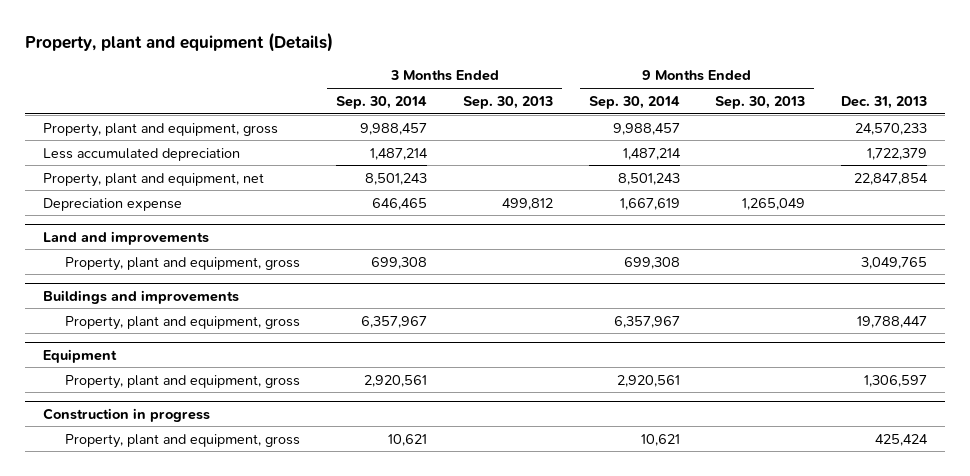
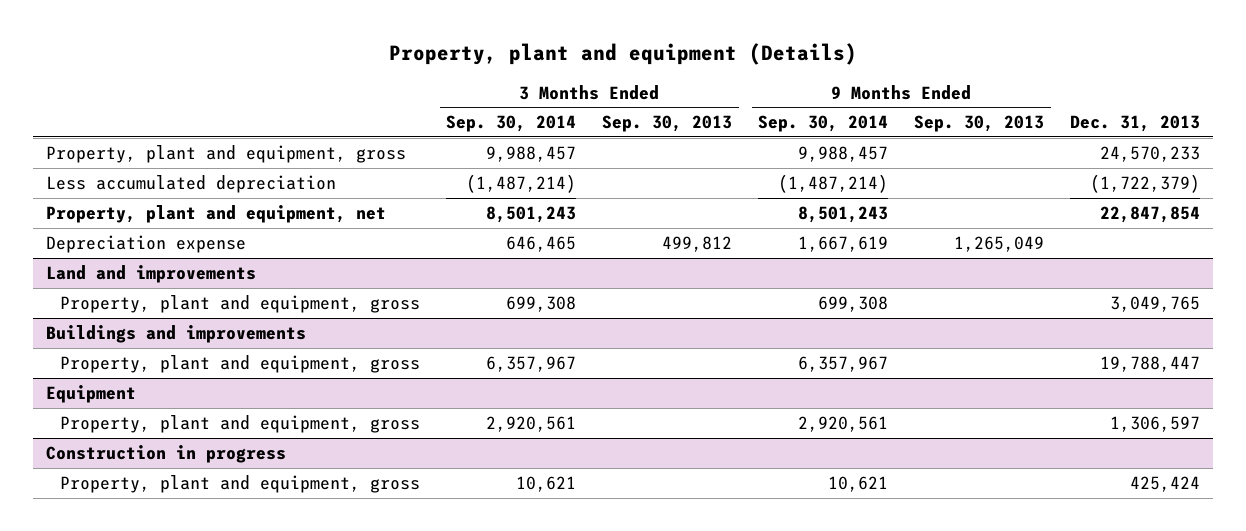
[370,147,429,160] 1,487,214 -> [466,173,577,193] (1,487,214)
[622,147,681,160] 1,487,214 -> [778,173,889,193] (1,487,214)
[867,147,928,160] 1,722,379 -> [1090,173,1201,193] (1,722,379)

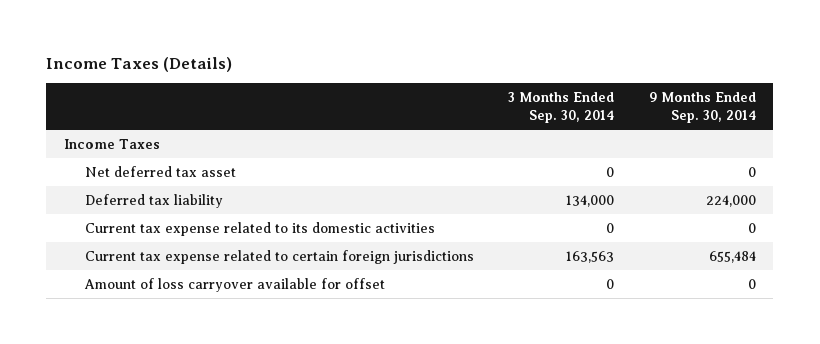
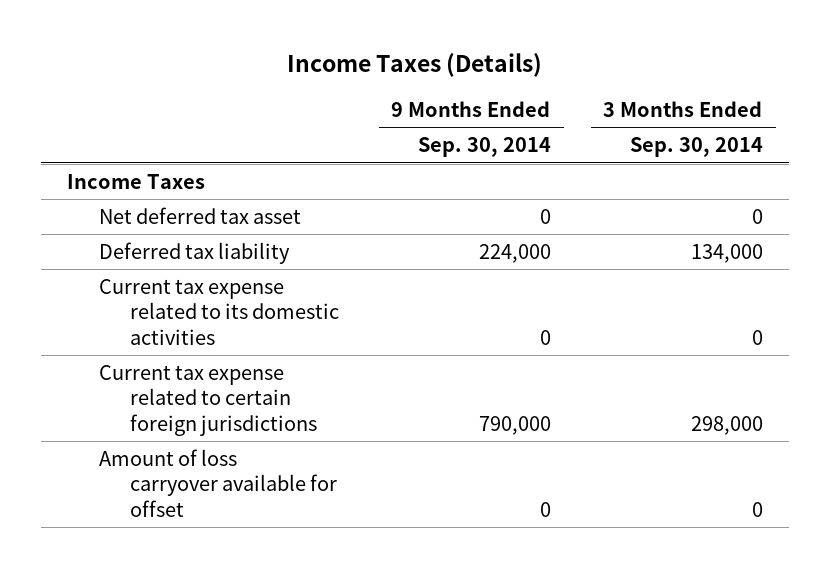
[566,251,615,264] 163,563 -> [690,415,763,435] 298,000
[708,251,756,264] 655,484 -> [478,415,551,435] 790,000

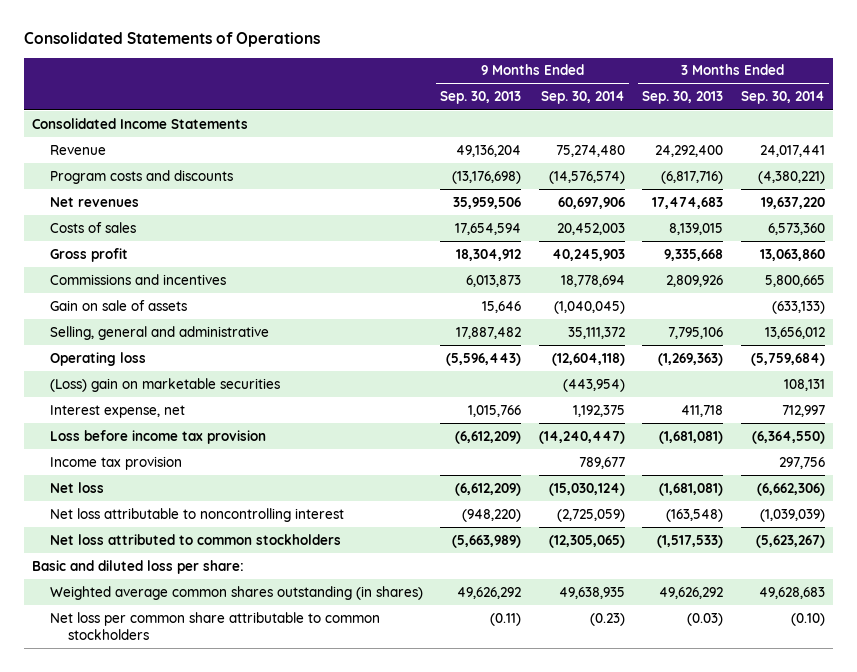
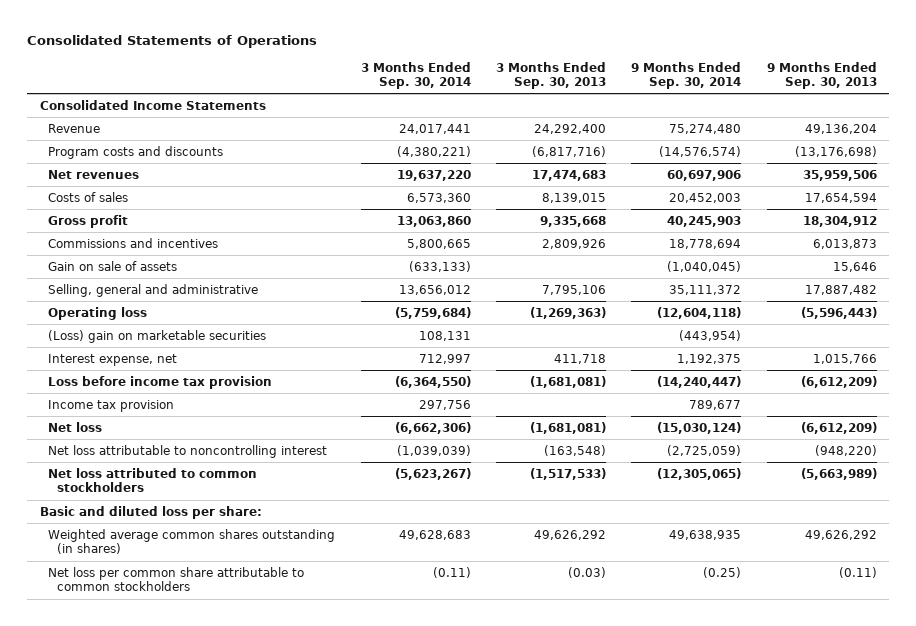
[589,612,625,626] (0.23) -> [703,566,742,578] (0.25)
[790,612,825,626] (0.10) -> [432,566,471,578] (0.11)

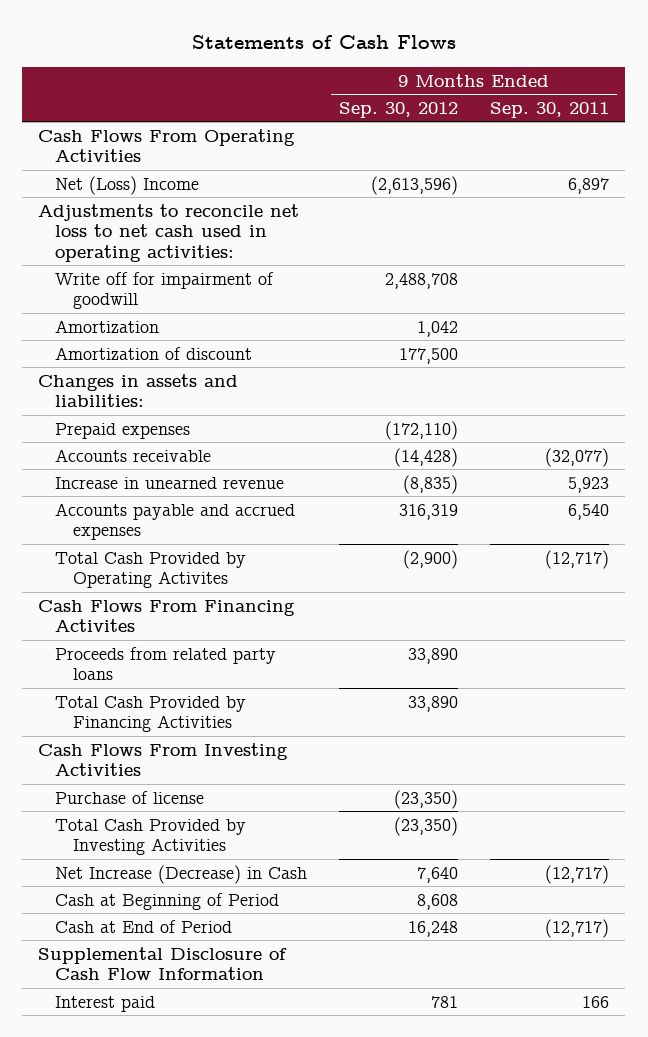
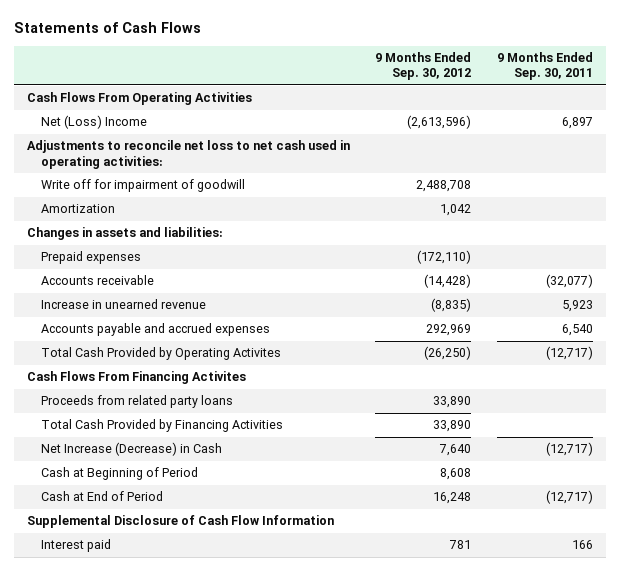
[55,346,253,360] Amortization of discount -> none
[399,503,459,520] 316,319 -> [426,324,472,337] 292,969
[403,549,459,569] (2,900) -> [424,346,472,361] (26,250)
[38,742,289,777] Cash Flows From Investing Activities -> none
[55,790,205,804] Purchase of license -> none
[55,818,247,856] Total Cash Provided by Investing Activities -> none

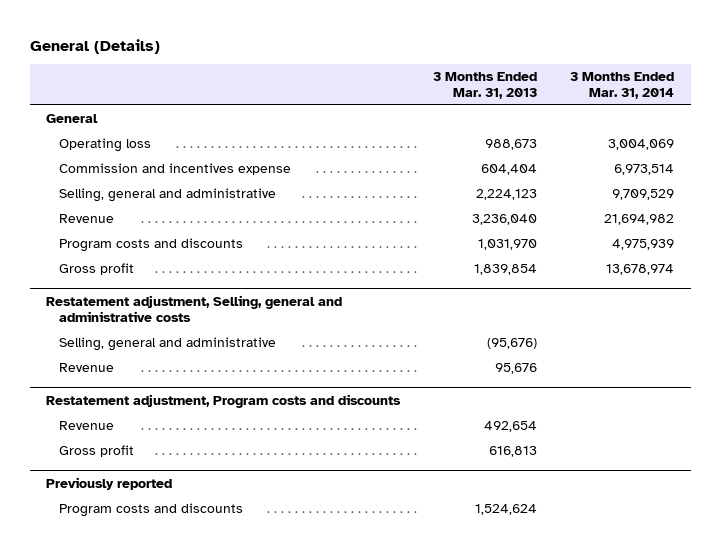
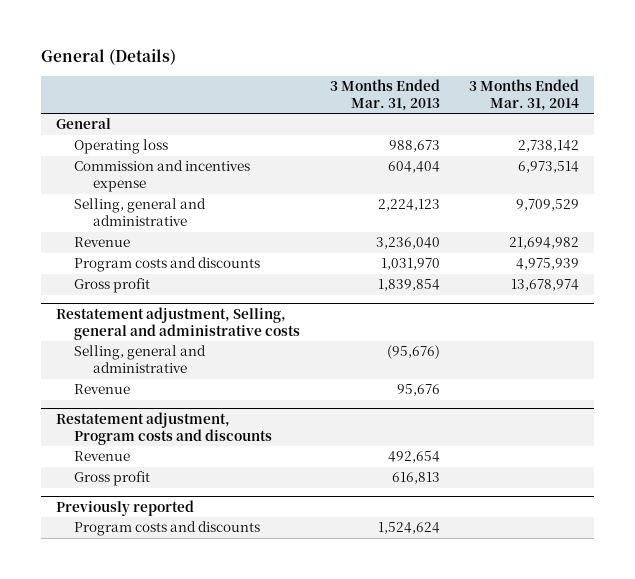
[608,139,675,151] 3,004,069 -> [518,140,580,153] 2,738,142

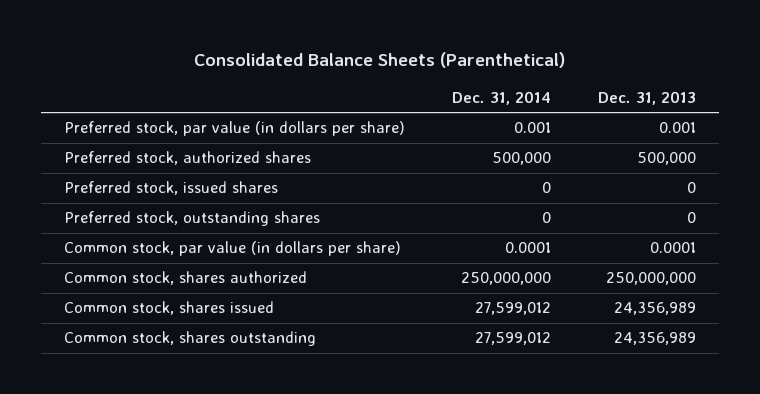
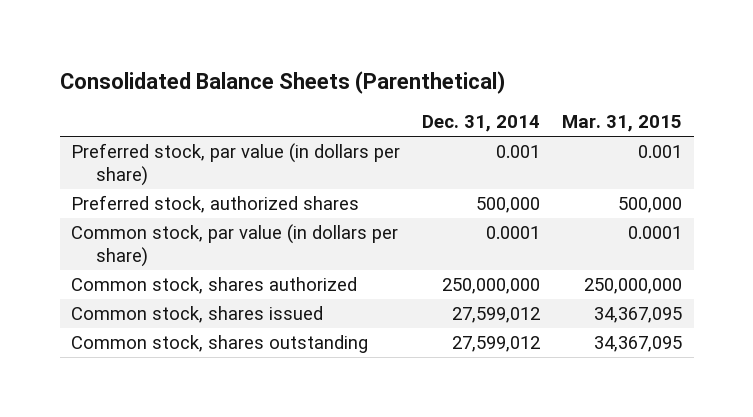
[597,91,696,106] Dec. 31, 2013 -> none
none -> [562,115,683,133] Mar. 31, 2015
[64,181,279,196] Preferred stock, issued shares -> none
[64,211,321,227] Preferred stock, outstanding shares -> none

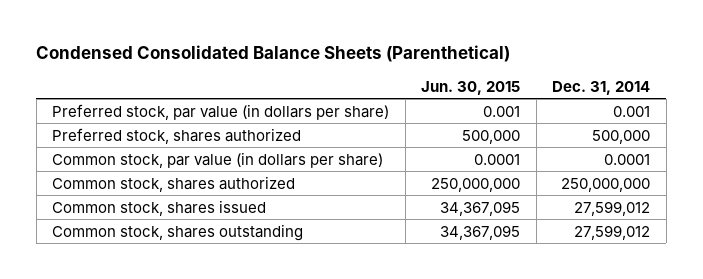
[59,70,505,94] Consolidated Balance Sheets (Parenthetical) -> [36,45,511,63] Condensed Consolidated Balance Sheets (Parenthetical)
[562,115,683,133] Mar. 31, 2015 -> none
none -> [421,80,521,95] Jun. 30, 2015
[71,195,360,214] Preferred stock, authorized shares -> [52,127,302,144] Preferred stock, shares authorized

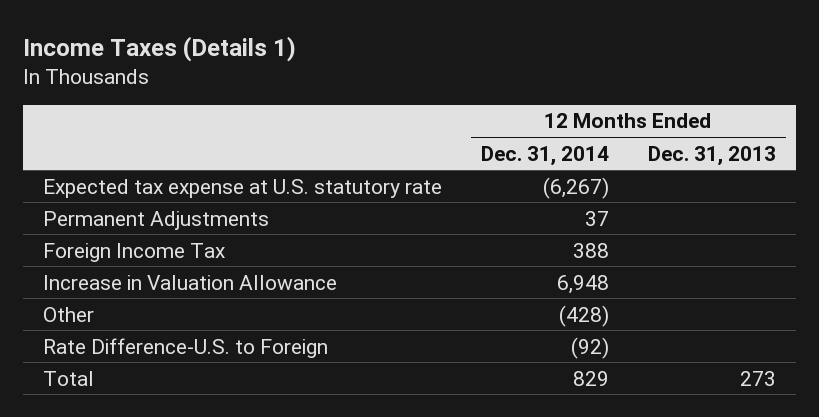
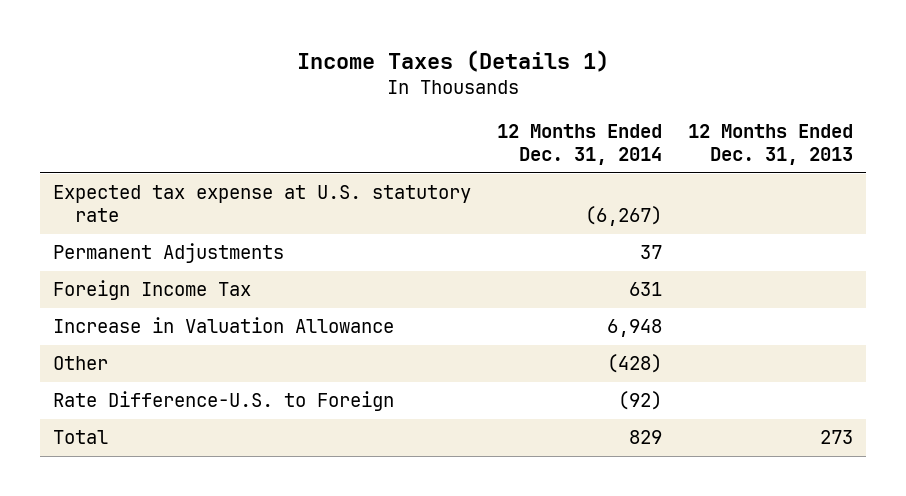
[572,242,609,258] 388 -> [628,282,662,297] 631

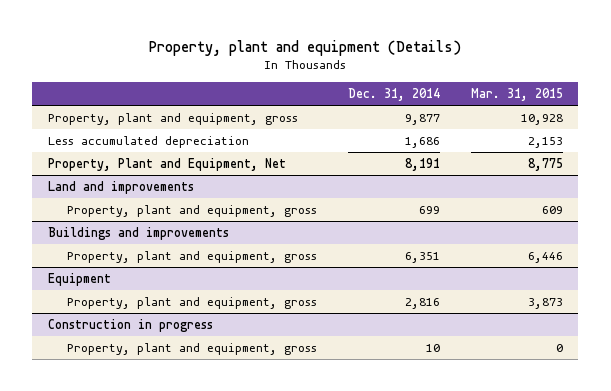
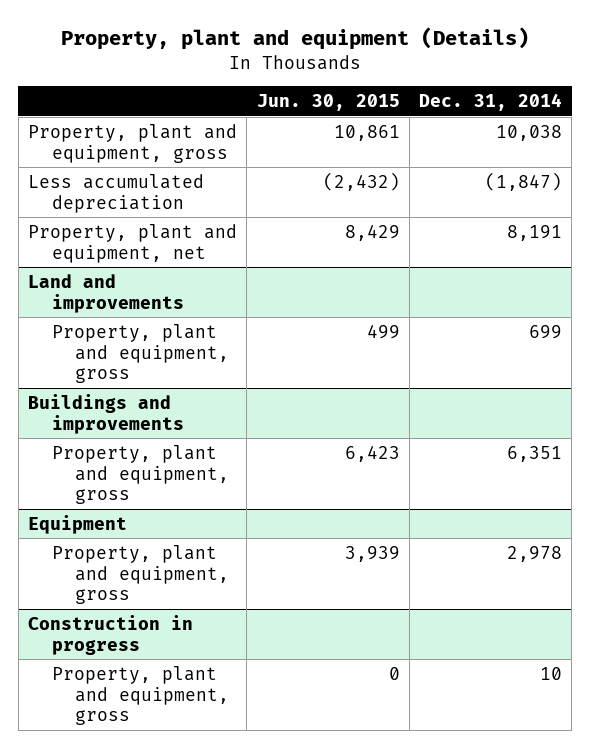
[470,87,563,101] Mar. 31, 2015 -> none
none -> [256,93,400,111] Jun. 30, 2015
[404,113,440,125] 9,877 -> [496,124,563,141] 10,038
[404,136,440,148] 1,686 -> [485,171,563,191] (1,847)
[47,157,286,171] Property, Plant and Equipment, Net -> [28,223,238,263] Property, plant and equipment, net
[404,297,440,309] 2,816 -> [507,545,563,562] 2,978

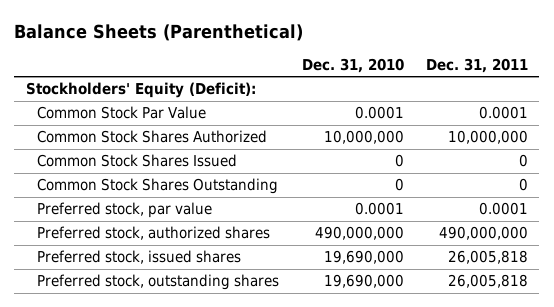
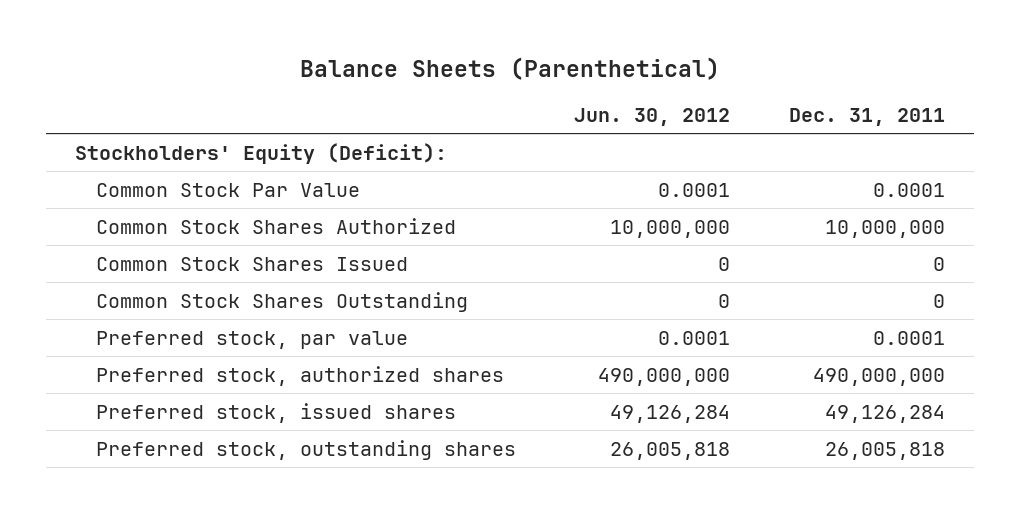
[301,58,404,74] Dec. 31, 2010 -> none
none -> [574,107,731,126] Jun. 30, 2012
[448,250,529,265] 26,005,818 -> [825,404,946,423] 49,126,284

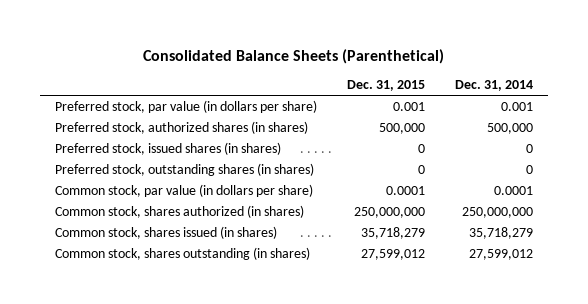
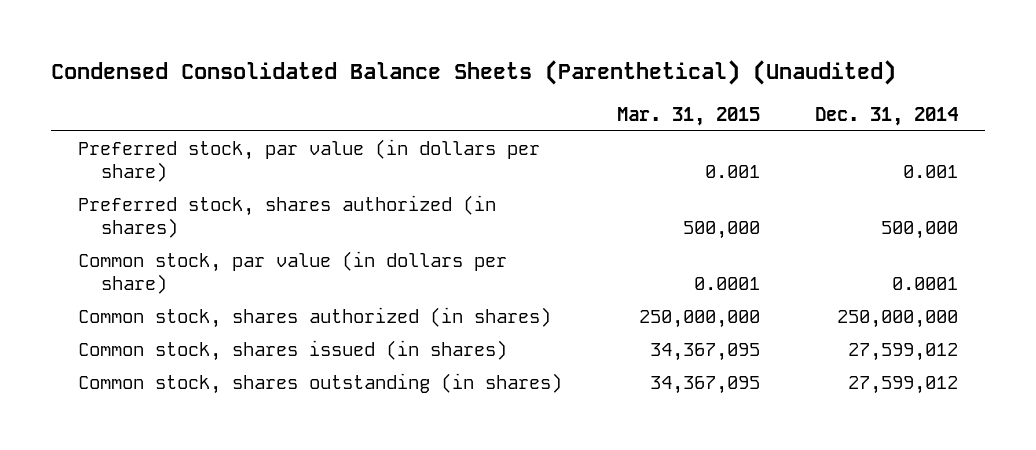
[142,49,444,65] Consolidated Balance Sheets (Parenthetical) -> [50,60,896,86] Condensed Consolidated Balance Sheets (Parenthetical) (Unaudited)
[346,80,425,92] Dec. 31, 2015 -> none
none -> [616,106,760,126] Mar. 31, 2015
[54,141,281,155] Preferred stock, issued shares (in shares) -> none
[54,162,314,176] Preferred stock, outstanding shares (in shares) -> none
[54,120,308,134] Preferred stock, authorized shares (in shares) -> [78,194,497,239] Preferred stock, shares authorized (in shares)
[468,226,533,239] 35,718,279 -> [847,342,958,361] 27,599,012

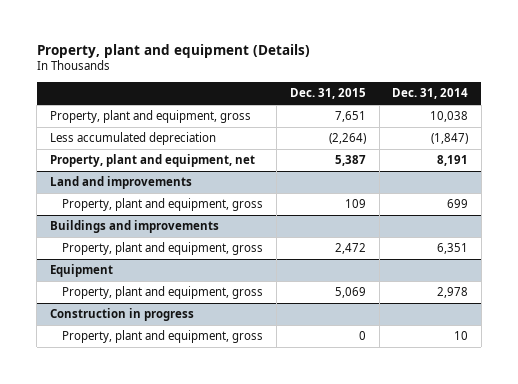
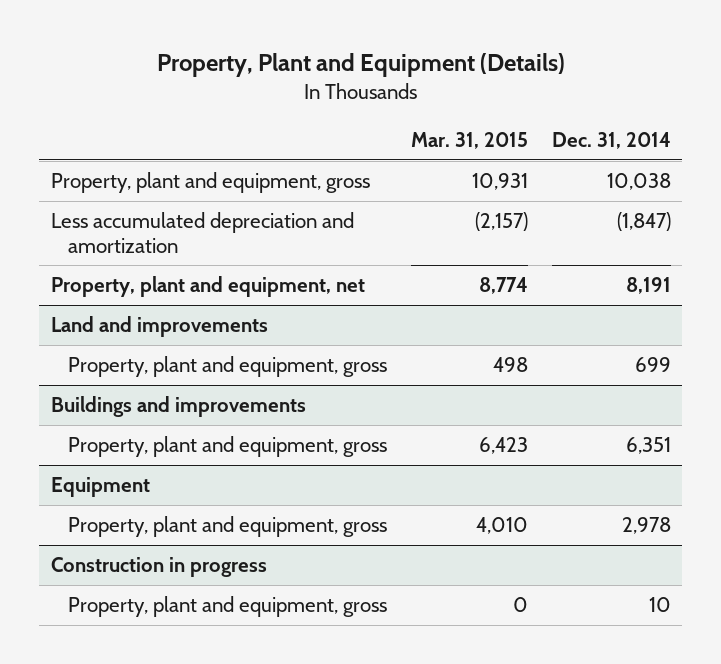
[36,43,310,58] Property, plant and equipment (Details) -> [156,53,565,78] Property, Plant and Equipment (Details)
[289,88,366,100] Dec. 31, 2015 -> none
none -> [410,132,528,150] Mar. 31, 2015
[49,132,216,146] Less accumulated depreciation -> [50,212,354,253] Less accumulated depreciation and amortization

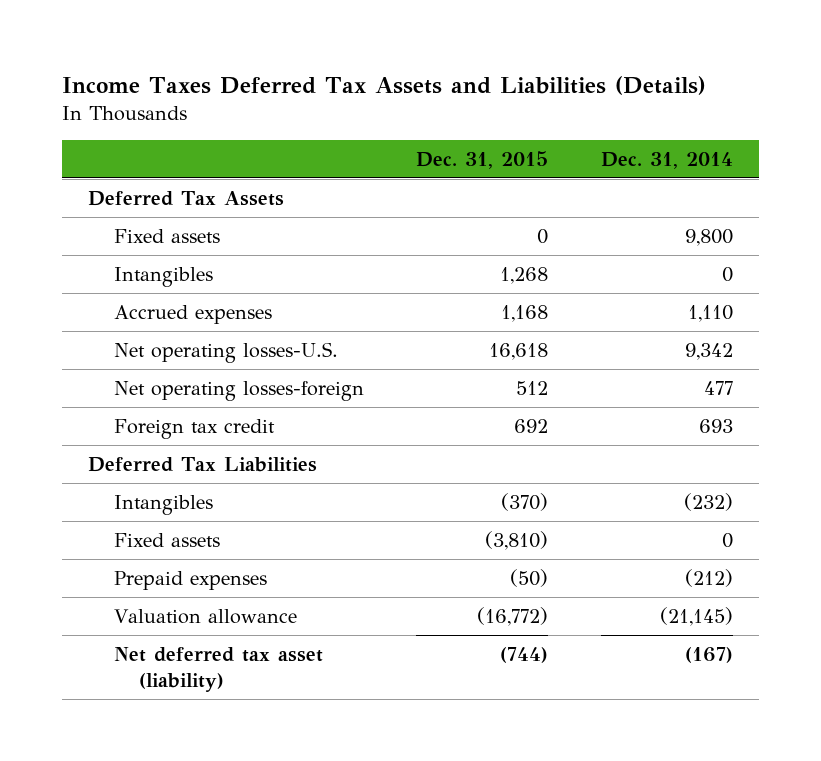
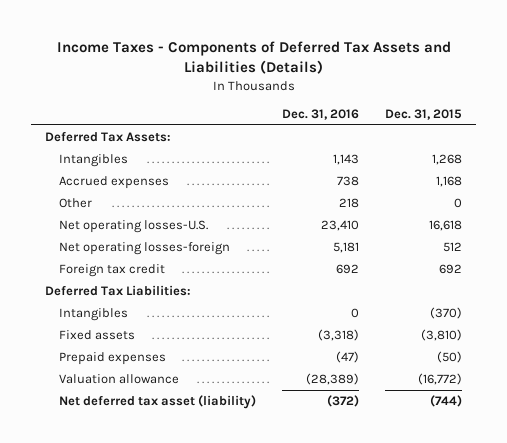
[61,75,706,95] Income Taxes Deferred Tax Assets and Liabilities (Details) -> [56,40,451,75] Income Taxes - Components of Deferred Tax Assets and Liabilities (Details)
[600,151,733,169] Dec. 31, 2014 -> none
none -> [282,109,360,121] Dec. 31, 2016
[113,228,220,243] Fixed assets -> none
[88,190,285,206] Deferred Tax Assets -> [44,130,171,142] Deferred Tax Assets:
none -> [58,197,92,208] Other
[88,456,318,472] Deferred Tax Liabilities -> [44,284,191,296] Deferred Tax Liabilities:

